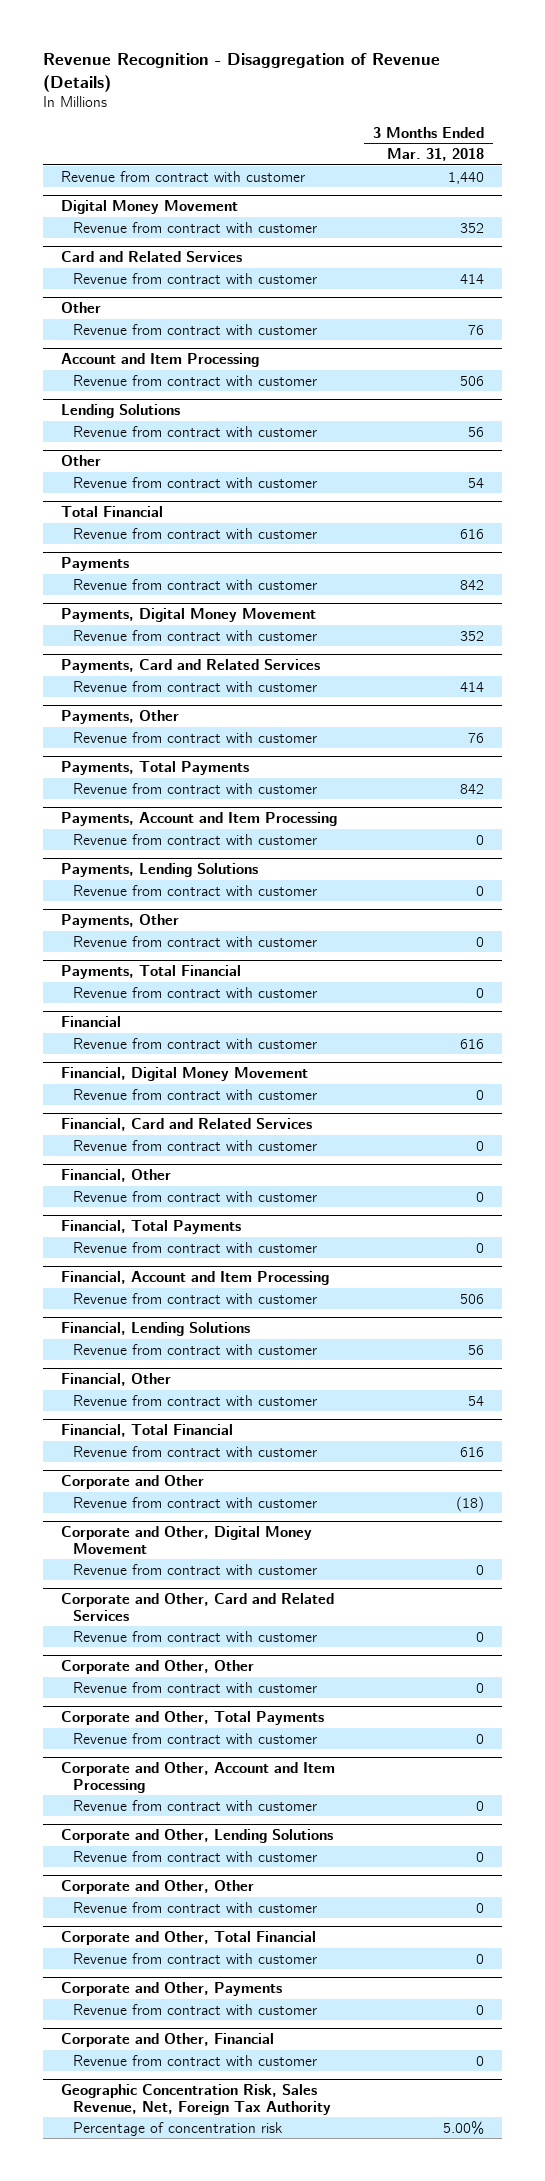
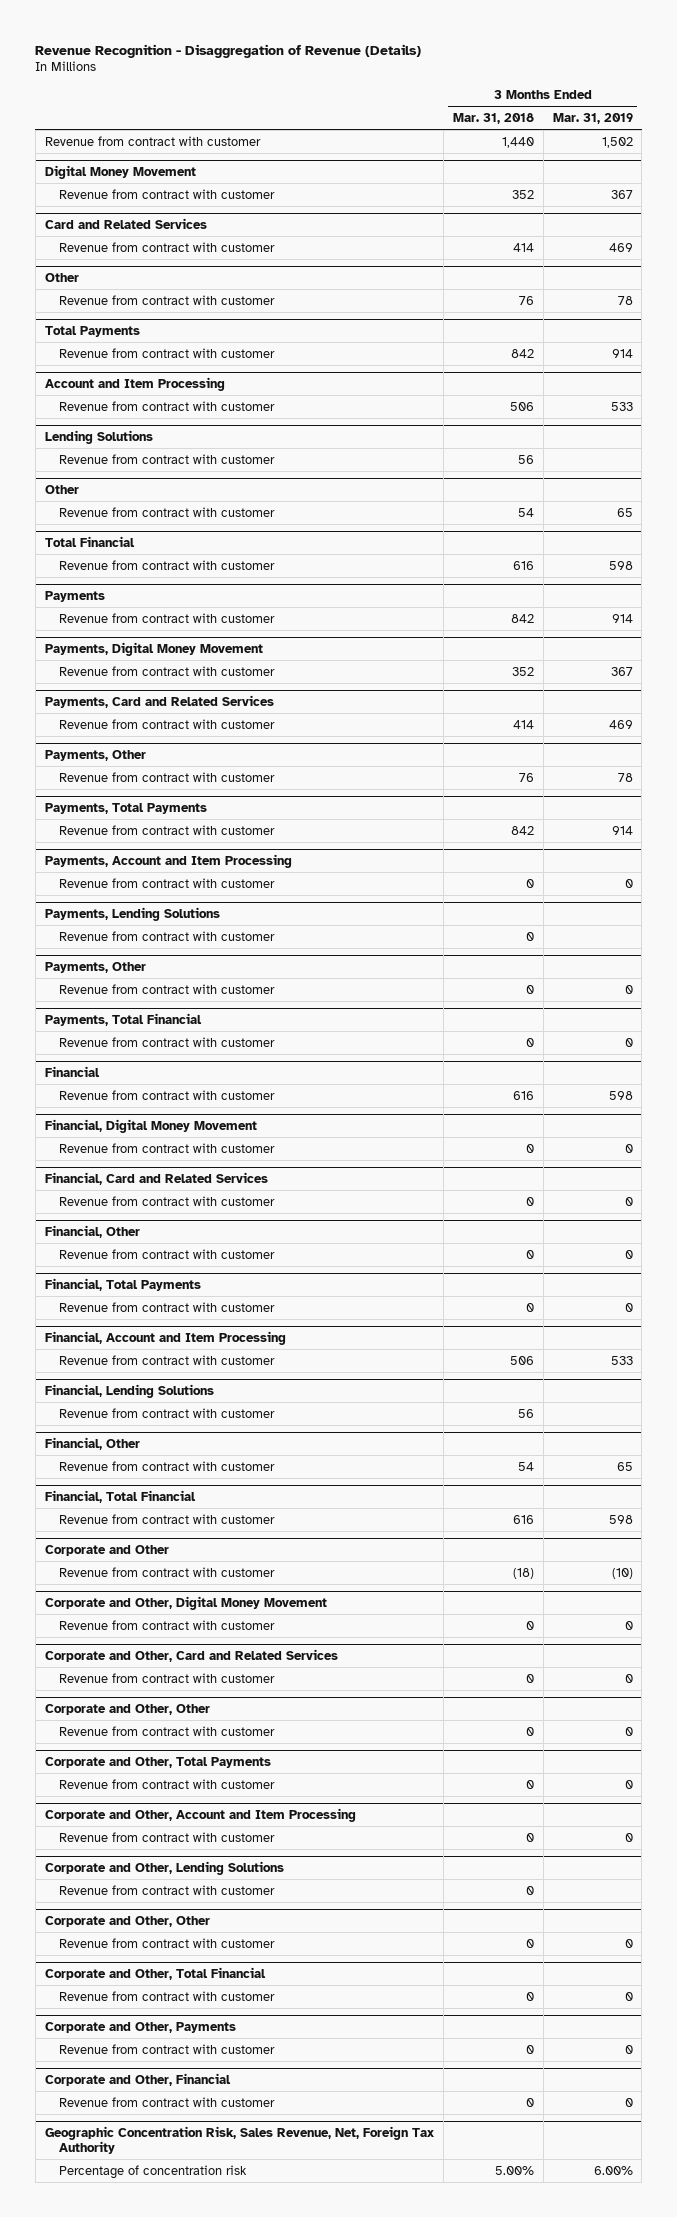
none -> [552,113,633,125] Mar. 31, 2019
none -> [44,326,140,338] Total Payments
none -> [58,347,275,358] Revenue from contract with customer

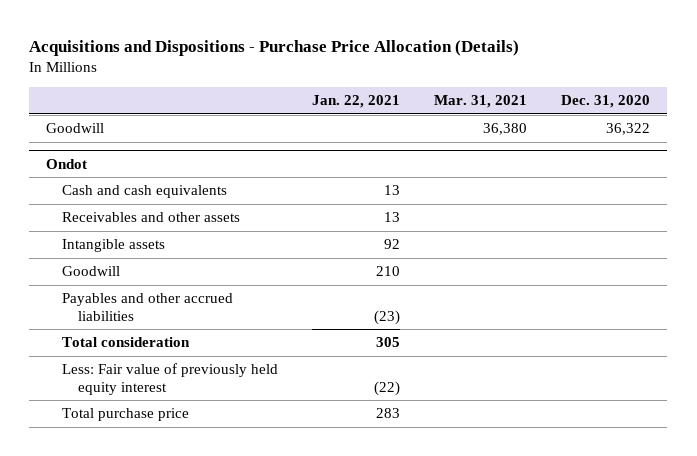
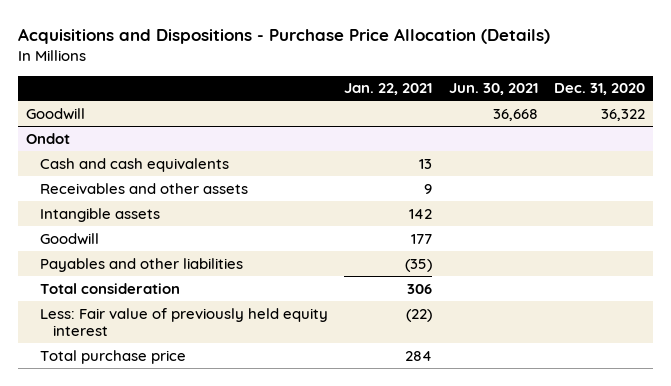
[434,95,528,109] Mar. 31, 2021 -> none
none -> [448,83,538,96] Jun. 30, 2021
[384,212,401,223] 13 -> [424,183,433,194] 9
[384,239,401,250] 92 -> [409,208,433,219] 142
[376,266,401,277] 210 -> [411,233,433,244] 177
[62,293,234,321] Payables and other accrued liabilities -> [39,257,243,272] Payables and other liabilities
[374,309,401,325] (23) -> [405,258,433,272] (35)
[376,337,401,348] 305 -> [407,283,433,294] 306
[376,408,401,419] 283 -> [405,350,433,361] 284

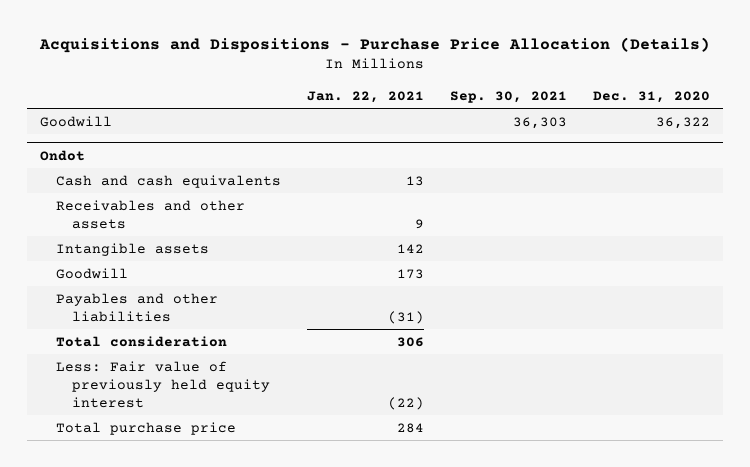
[448,83,538,96] Jun. 30, 2021 -> none
none -> [450,90,568,103] Sep. 30, 2021
[411,233,433,244] 177 -> [396,268,424,279] 173
[405,258,433,272] (35) -> [387,310,424,324] (31)

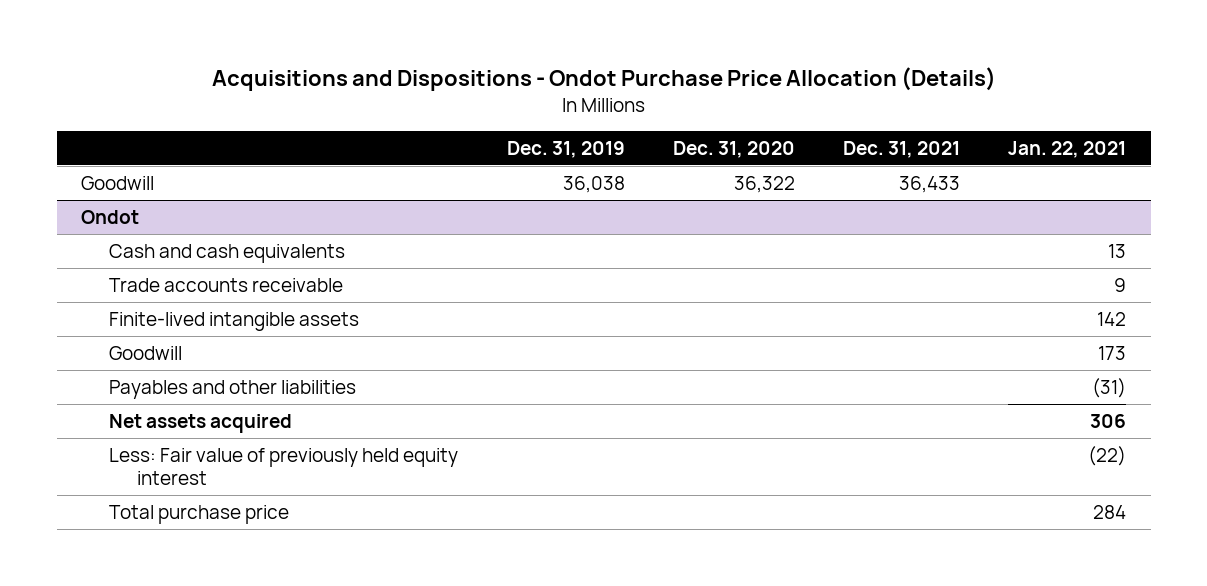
[38,37,710,54] Acquisitions and Dispositions - Purchase Price Allocation (Details) -> [211,67,996,92] Acquisitions and Dispositions - Ondot Purchase Price Allocation (Details)
[450,90,568,103] Sep. 30, 2021 -> none
none -> [506,140,625,158] Dec. 31, 2019
none -> [843,140,961,158] Dec. 31, 2021
[55,199,245,229] Receivables and other assets -> [109,277,344,292] Trade accounts receivable
[55,242,209,256] Intangible assets -> [109,311,360,331] Finite-lived intangible assets
[55,335,227,347] Total consideration -> [109,413,293,433] Net assets acquired

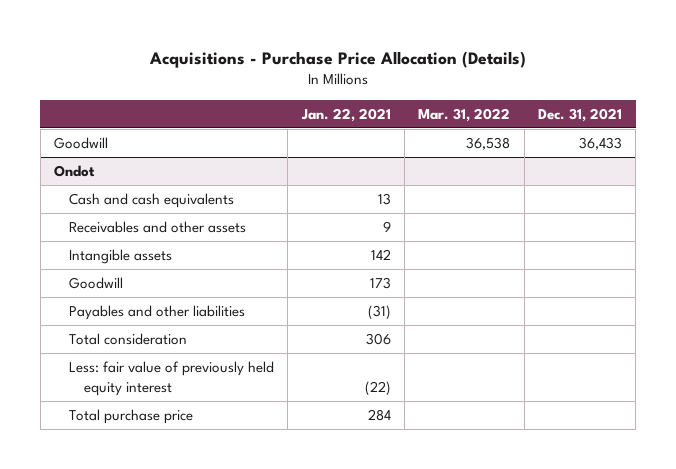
[211,67,996,92] Acquisitions and Dispositions - Ondot Purchase Price Allocation (Details) -> [148,50,526,68] Acquisitions - Purchase Price Allocation (Details)
[506,140,625,158] Dec. 31, 2019 -> none
[672,140,795,158] Dec. 31, 2020 -> none
none -> [418,107,511,122] Mar. 31, 2022
[109,277,344,292] Trade accounts receivable -> [69,221,247,234] Receivables and other assets
[109,311,360,331] Finite-lived intangible assets -> [69,249,173,265] Intangible assets
[109,413,293,433] Net assets acquired -> [69,333,188,346] Total consideration
[109,447,459,485] Less: Fair value of previously held equity interest -> [69,361,275,396] Less: fair value of previously held equity interest

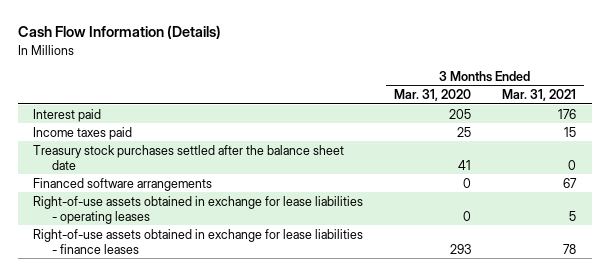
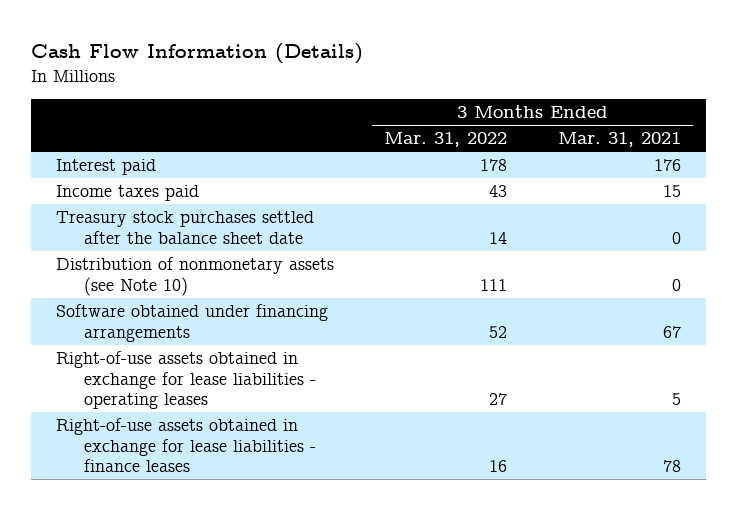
[394,89,472,102] Mar. 31, 2020 -> none
none -> [384,132,508,148] Mar. 31, 2022
none -> [56,257,335,296] Distribution of nonmonetary assets (see Note 10)
[33,177,213,191] Financed software arrangements -> [56,304,329,342] Software obtained under financing arrangements

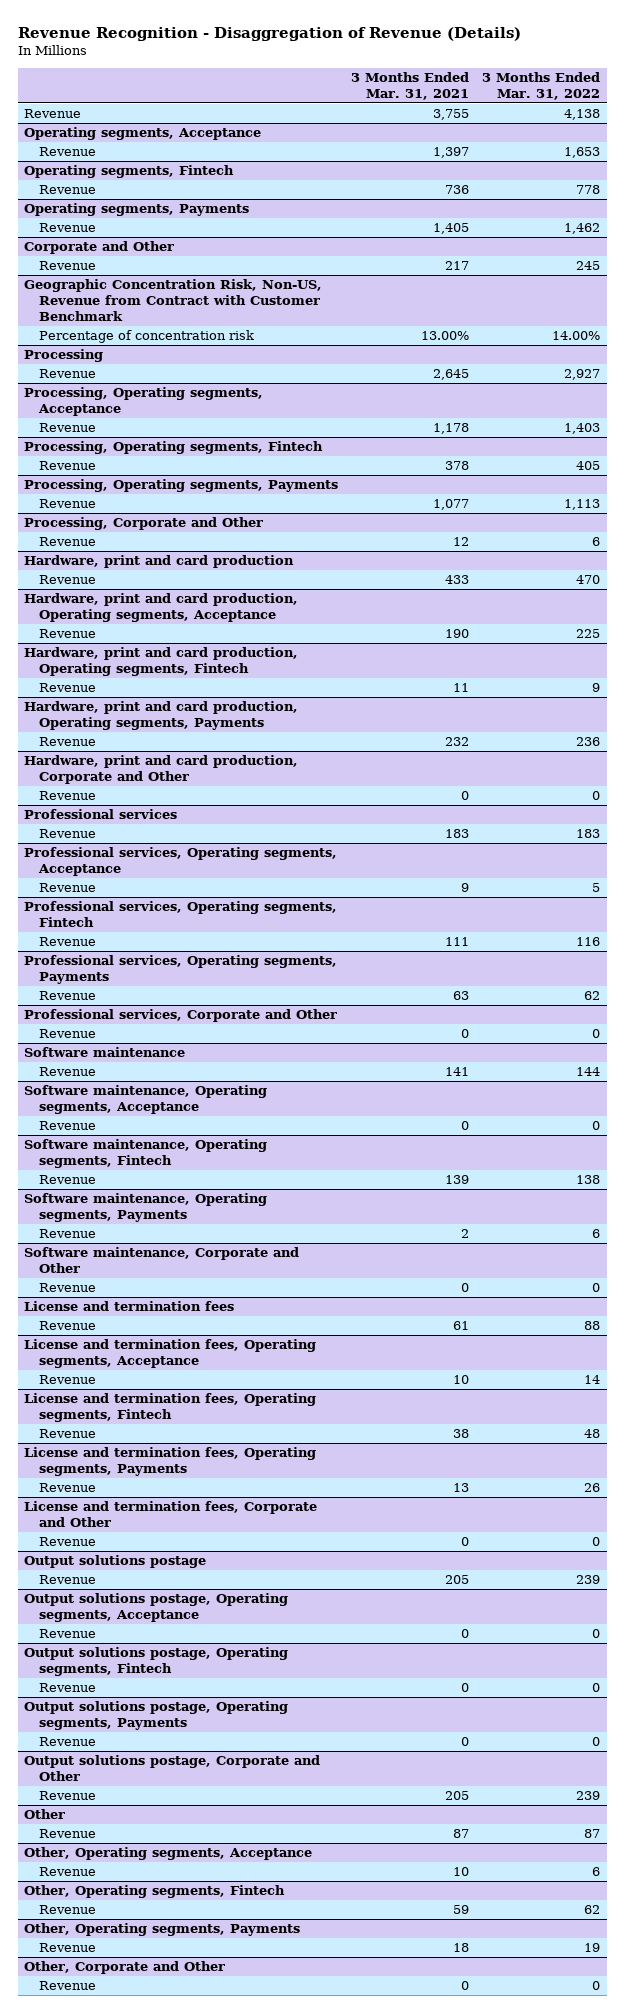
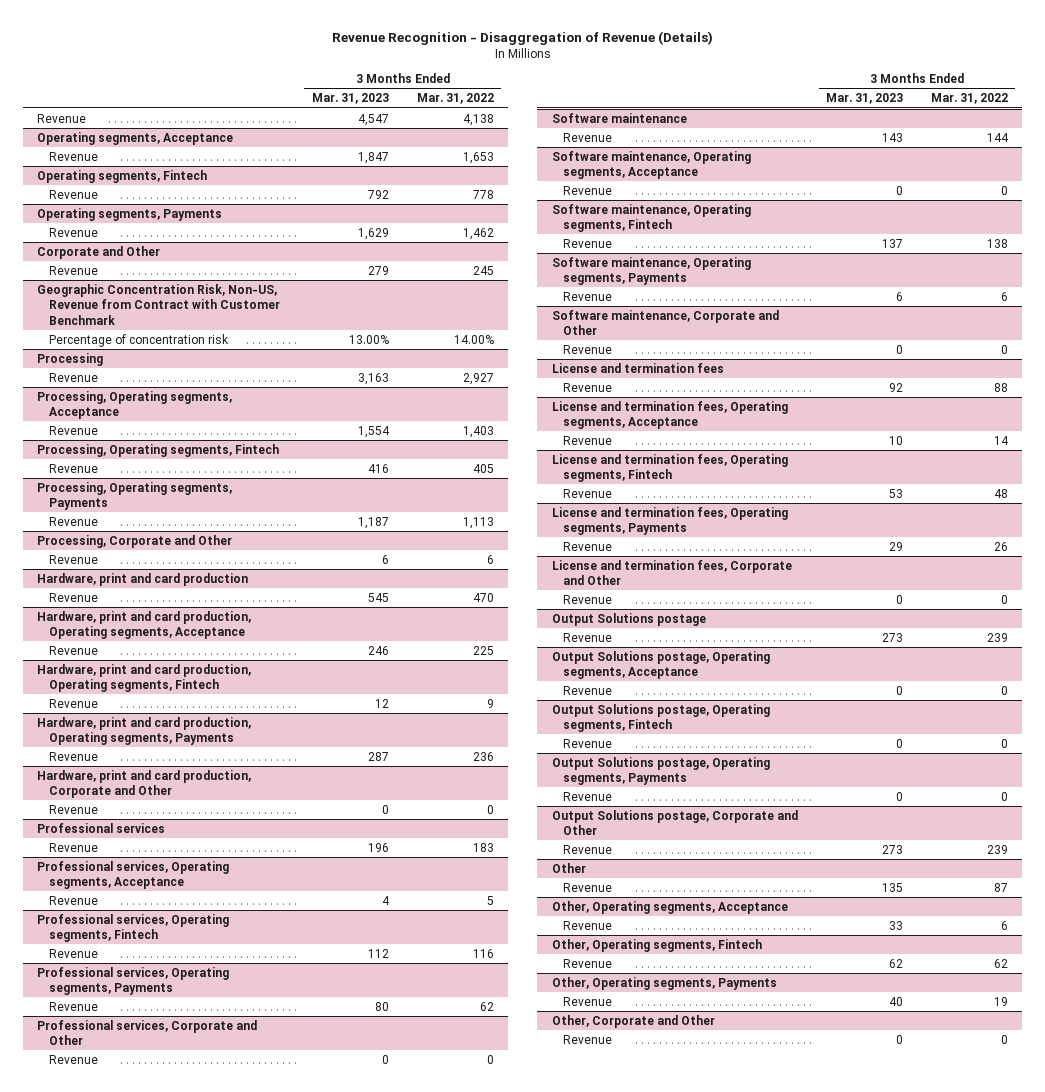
[351,71,470,100] 3 Months Ended Mar. 31, 2021 -> none
none -> [311,93,389,105] Mar. 31, 2023
[24,1555,207,1569] Output solutions postage -> [551,612,706,626] Output Solutions postage
[24,1593,289,1623] Output solutions postage, Operating segments, Acceptance -> [551,650,770,680] Output Solutions postage, Operating segments, Acceptance
[24,1647,289,1677] Output solutions postage, Operating segments, Fintech -> [551,703,770,733] Output Solutions postage, Operating segments, Fintech
[24,1701,289,1731] Output solutions postage, Operating segments, Payments -> [551,756,770,786] Output Solutions postage, Operating segments, Payments
[24,1755,321,1782] Output solutions postage, Corporate and Other -> [551,809,798,836] Output Solutions postage, Corporate and Other

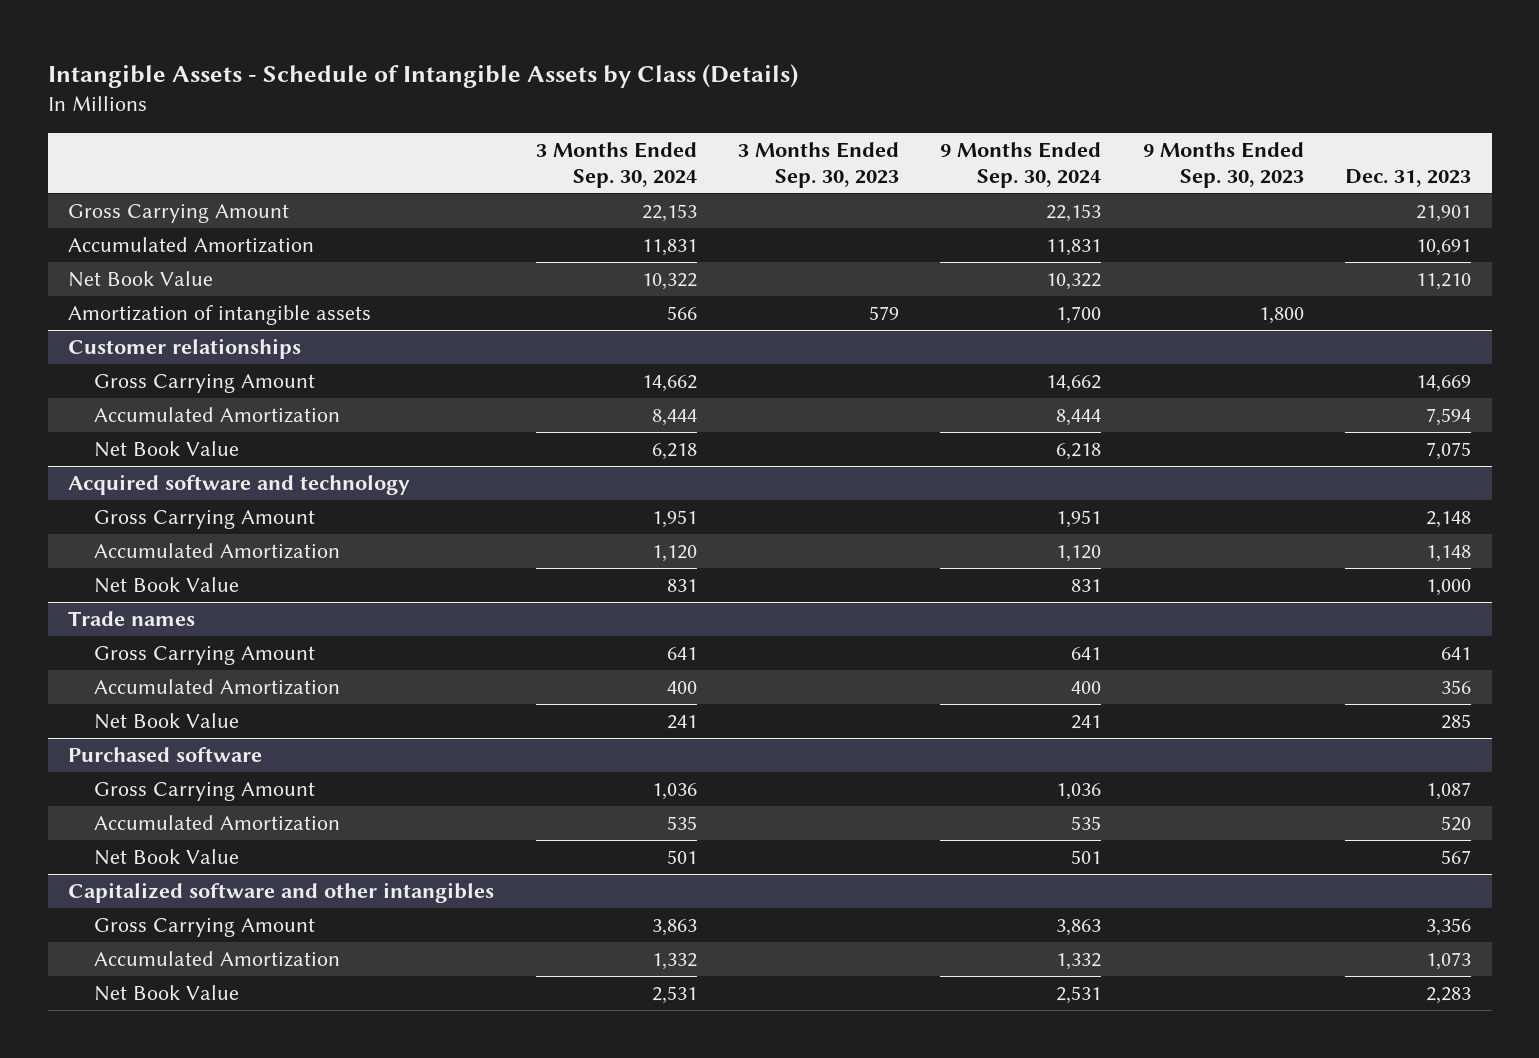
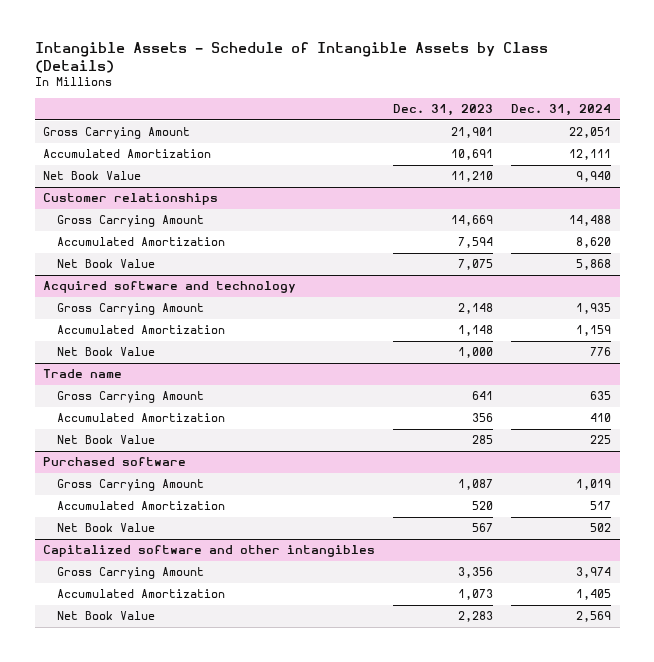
[535,142,697,188] 3 Months Ended Sep. 30, 2024 -> none
[738,142,900,188] 3 Months Ended Sep. 30, 2023 -> none
[940,142,1102,188] 9 Months Ended Sep. 30, 2024 -> none
[1142,142,1304,188] 9 Months Ended Sep. 30, 2023 -> none
none -> [510,104,611,117] Dec. 31, 2024
[68,305,372,326] Amortization of intangible assets -> none
[68,611,196,627] Trade names -> [43,369,123,379] Trade name

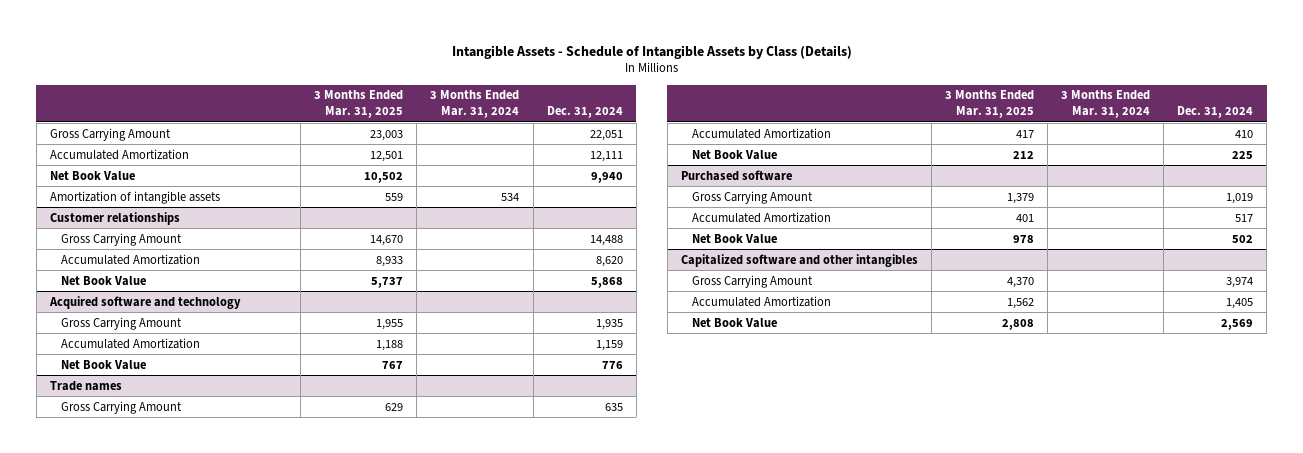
[393,104,494,117] Dec. 31, 2023 -> none
none -> [314,90,404,119] 3 Months Ended Mar. 31, 2025
none -> [430,90,520,119] 3 Months Ended Mar. 31, 2024
none -> [50,190,221,204] Amortization of intangible assets
[43,369,123,379] Trade name -> [50,380,123,391] Trade names

